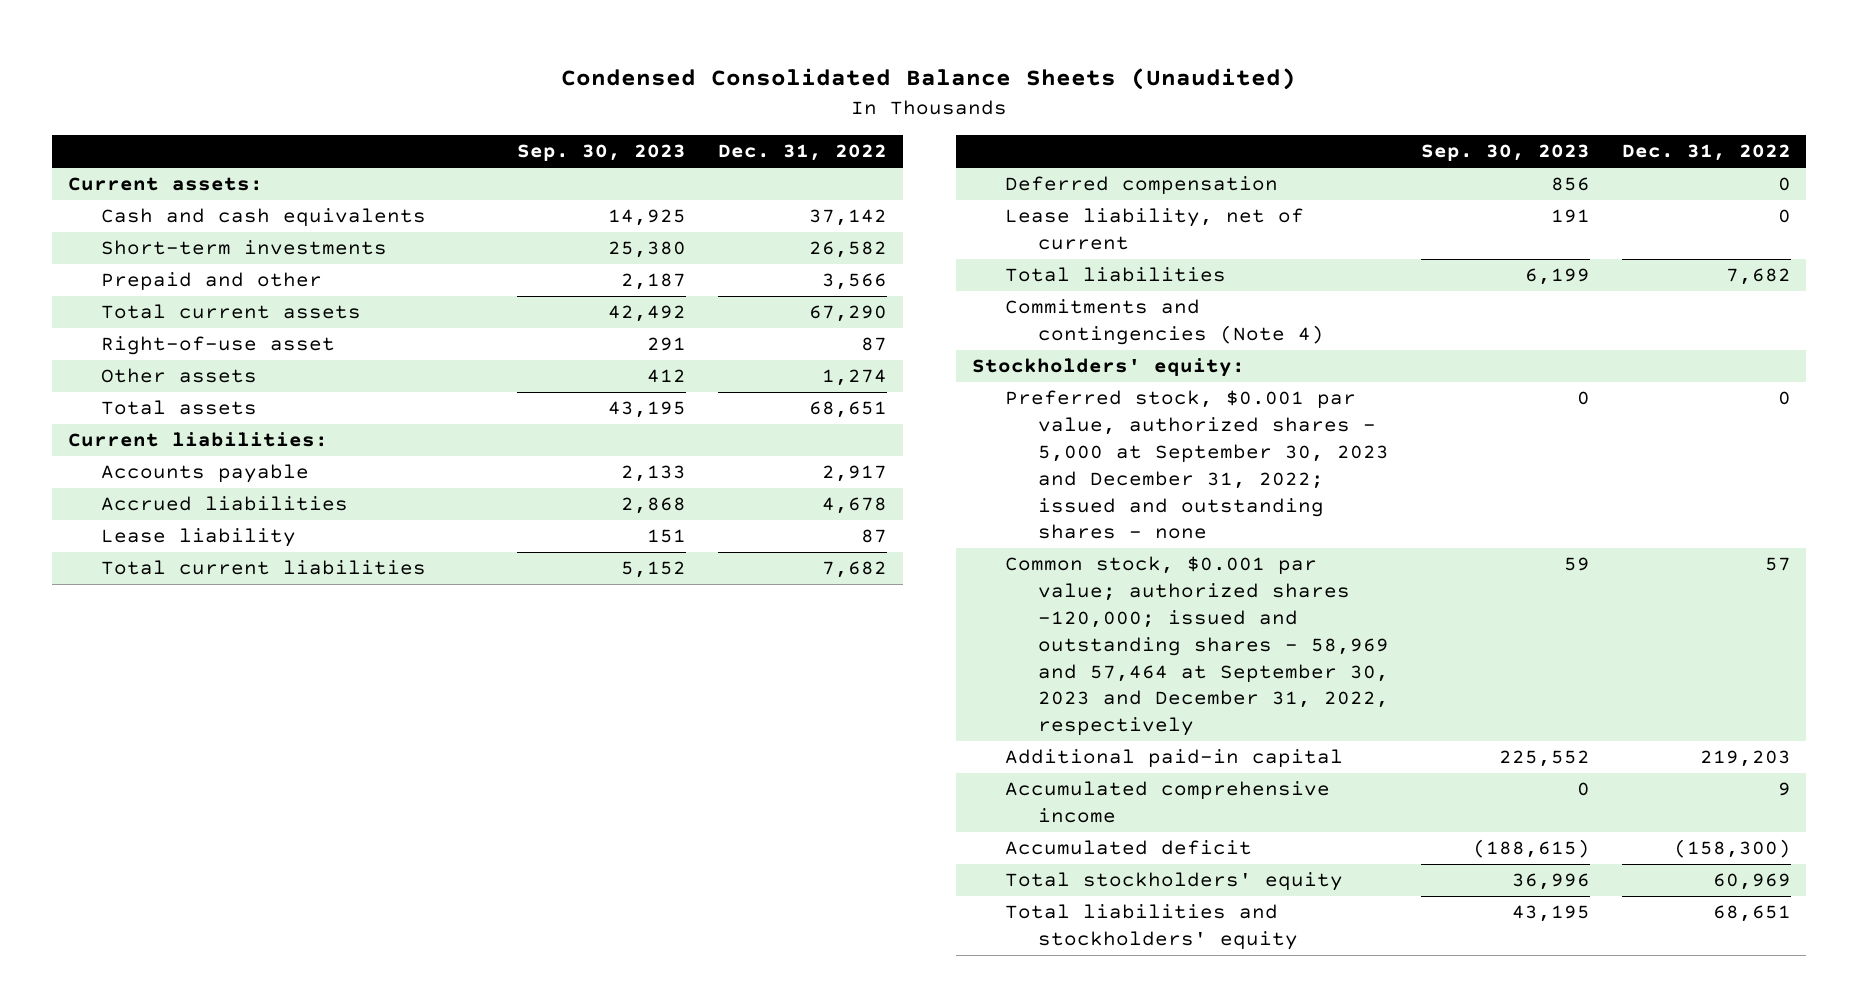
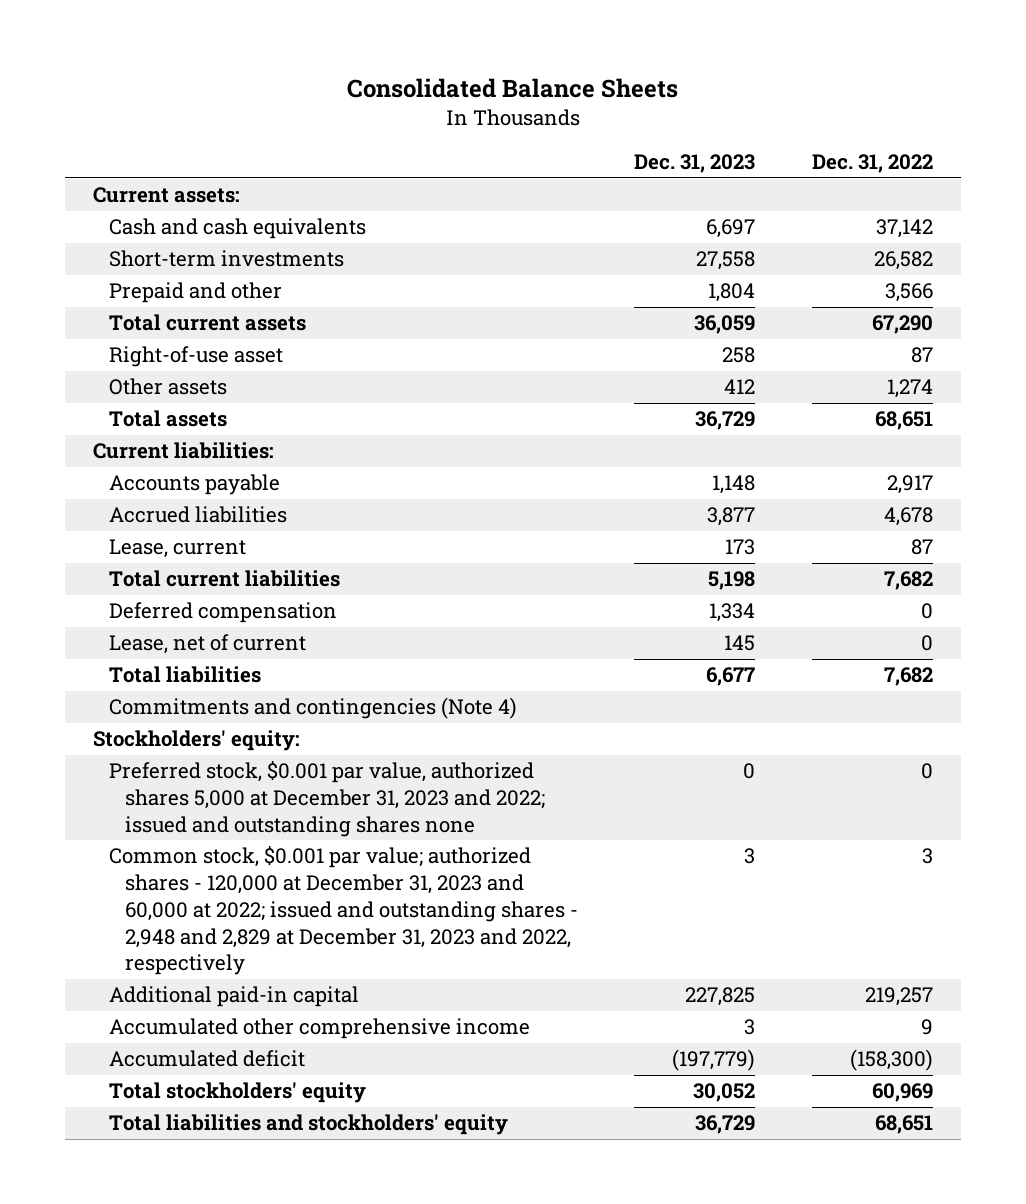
[561,68,1297,91] Condensed Consolidated Balance Sheets (Unaudited) -> [347,78,679,99] Consolidated Balance Sheets
[516,144,686,162] Sep. 30, 2023 -> none
none -> [634,154,756,174] Dec. 31, 2023
[101,528,297,548] Lease liability -> [109,539,247,559] Lease, current
[1004,208,1304,251] Lease liability, net of current -> [109,634,307,655] Lease, net of current
[1004,390,1389,540] Preferred stock, $0.001 par value, authorized shares - 5,000 at September 30, 2023 and December 31, 2022; issued and outstanding shares - none -> [109,761,545,837] Preferred stock, $0.001 par value, authorized shares 5,000 at December 31, 2023 and 2022; issued and outstanding shares none
[1004,556,1389,737] Common stock, $0.001 par value; authorized shares -120,000; issued and outstanding shares - 58,969 and 57,464 at September 30, 2023 and December 31, 2022, respectively -> [109,846,578,976] Common stock, $0.001 par value; authorized shares - 120,000 at December 31, 2023 and 60,000 at 2022; issued and outstanding shares - 2,948 and 2,829 at December 31, 2023 and 2022, respectively
[1764,557,1791,572] 57 -> [921,848,933,865] 3
[1699,750,1791,768] 219,203 -> [864,987,933,1007] 219,257
[1004,781,1330,824] Accumulated comprehensive income -> [109,1018,531,1040] Accumulated other comprehensive income

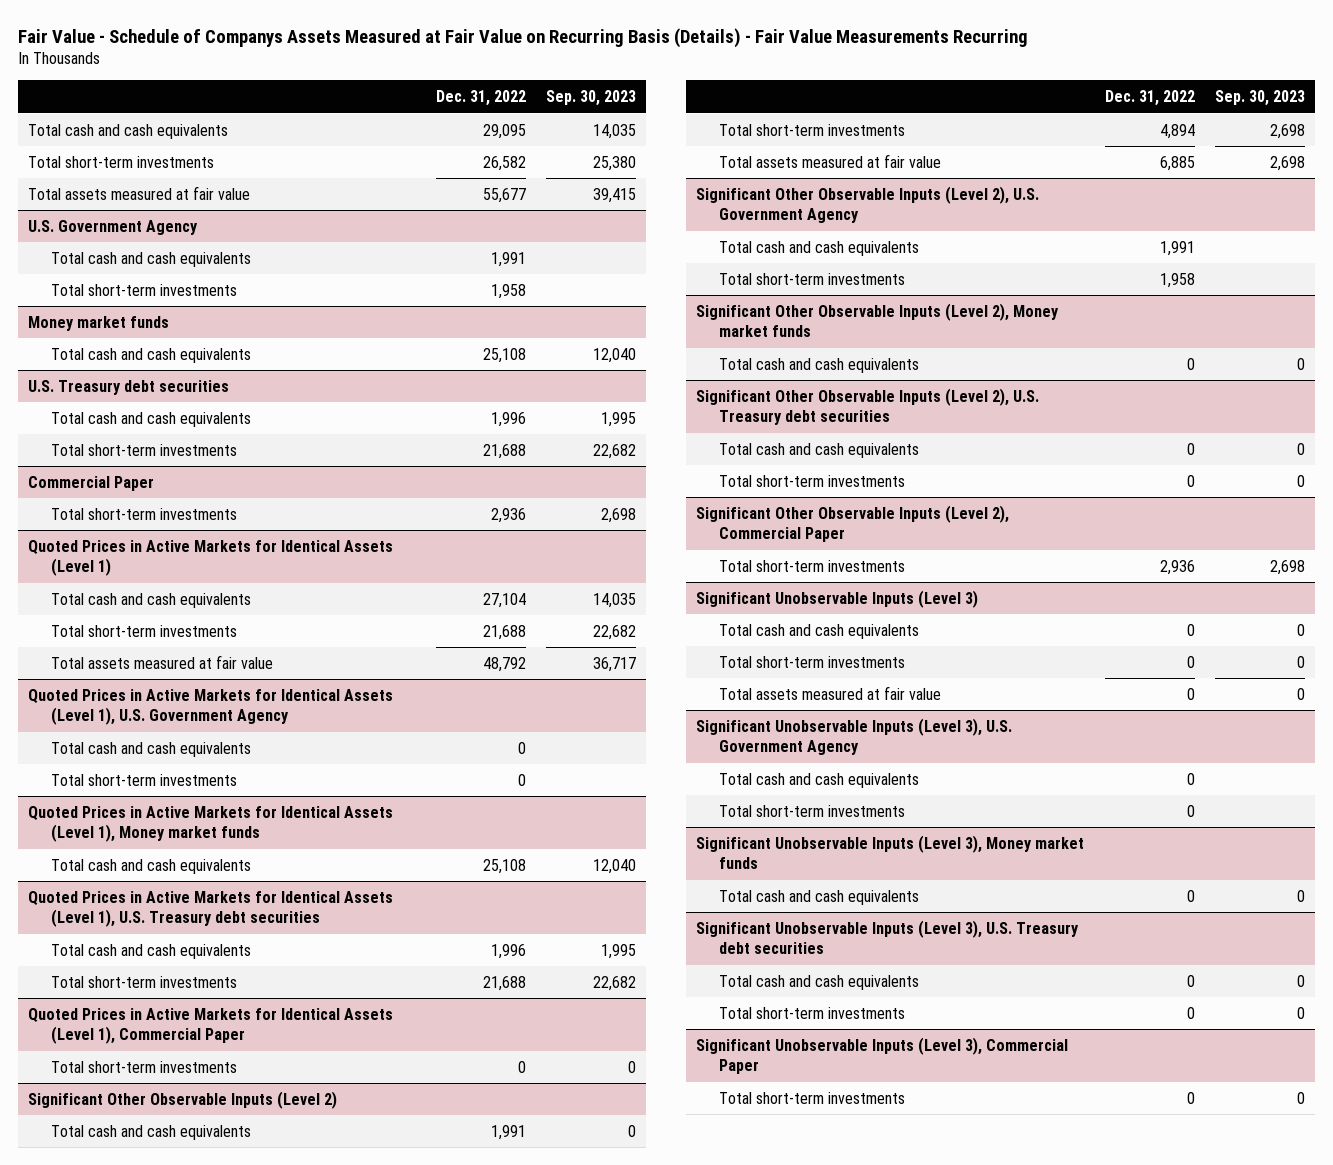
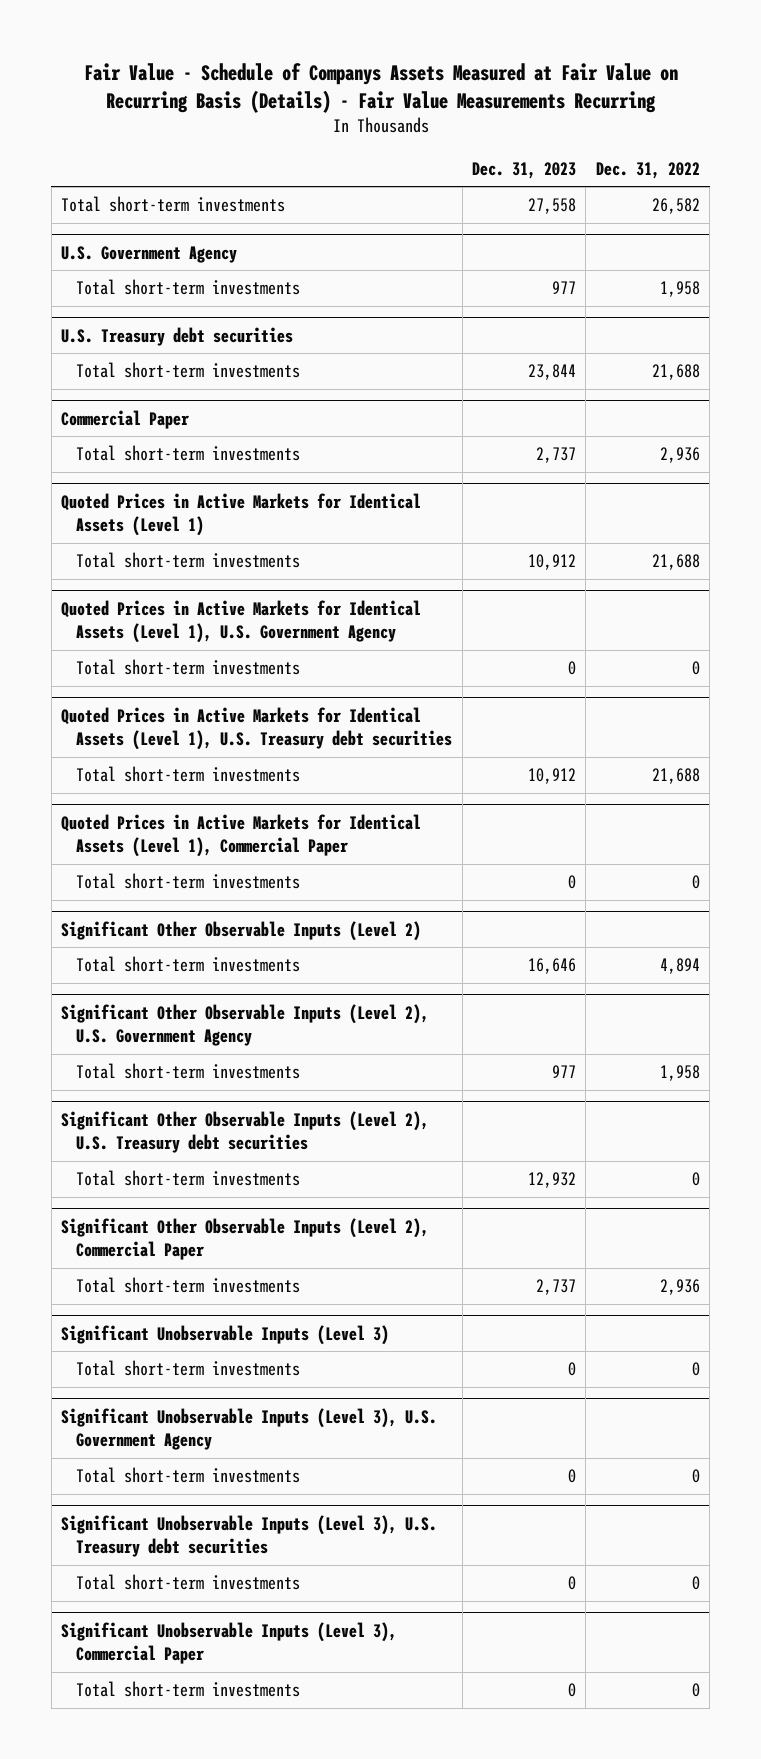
[546,90,637,107] Sep. 30, 2023 -> none
none -> [472,161,577,179] Dec. 31, 2023
[28,123,229,139] Total cash and cash equivalents -> none
[28,185,251,200] Total assets measured at fair value -> none
[50,251,251,267] Total cash and cash equivalents -> none
[28,315,170,331] Money market funds -> none
[50,347,251,363] Total cash and cash equivalents -> none
[50,411,251,427] Total cash and cash equivalents -> none
[50,592,251,608] Total cash and cash equivalents -> none
[50,654,273,669] Total assets measured at fair value -> none
[50,741,251,757] Total cash and cash equivalents -> none
[28,805,394,843] Quoted Prices in Active Markets for Identical Assets (Level 1), Money market funds -> none
[50,858,251,874] Total cash and cash equivalents -> none
[50,943,251,959] Total cash and cash equivalents -> none
[50,1124,251,1140] Total cash and cash equivalents -> none
[719,153,942,168] Total assets measured at fair value -> none
[719,240,920,256] Total cash and cash equivalents -> none
[696,302,1060,338] Significant Other Observable Inputs (Level 2), Money market funds -> none
[719,357,920,373] Total cash and cash equivalents -> none
[719,442,920,458] Total cash and cash equivalents -> none
[719,623,920,639] Total cash and cash equivalents -> none
[719,685,942,700] Total assets measured at fair value -> none
[719,772,920,788] Total cash and cash equivalents -> none
[696,834,1085,870] Significant Unobservable Inputs (Level 3), Money market funds -> none
[719,889,920,905] Total cash and cash equivalents -> none
[719,974,920,990] Total cash and cash equivalents -> none

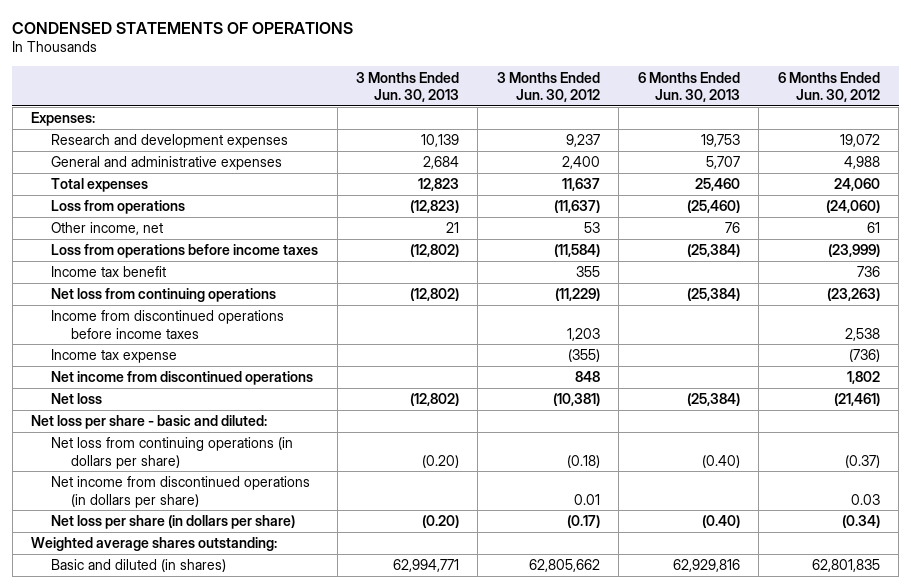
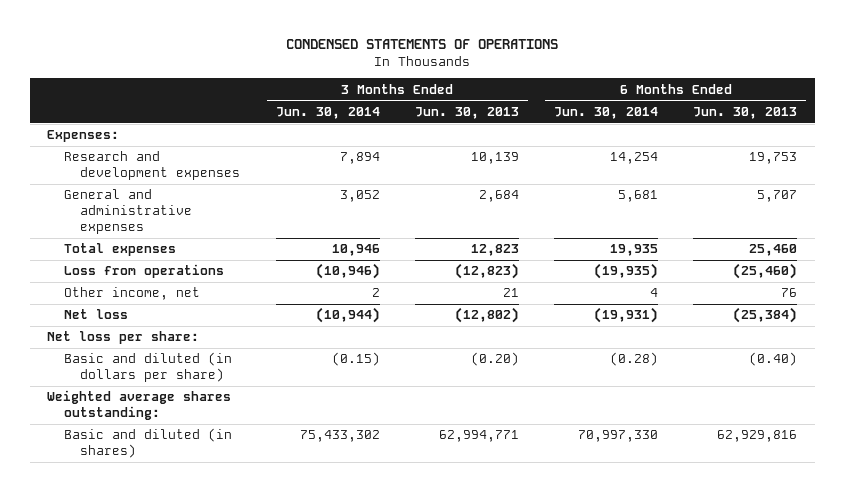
[496,71,600,102] 3 Months Ended Jun. 30, 2012 -> none
[777,71,880,102] 6 Months Ended Jun. 30, 2012 -> none
none -> [275,106,380,119] Jun. 30, 2014
none -> [553,106,658,119] Jun. 30, 2014
[51,244,319,259] Loss from operations before income taxes -> none
[51,266,167,278] Income tax benefit -> none
[51,288,277,303] Net loss from continuing operations -> none
[51,310,285,339] Income from discontinued operations before income taxes -> none
[51,349,178,364] Income tax expense -> none
[51,371,314,386] Net income from discontinued operations -> none
[51,437,294,469] Net loss from continuing operations (in dollars per share) -> none
[51,476,311,508] Net income from discontinued operations (in dollars per share) -> none
[31,415,268,430] Net loss per share - basic and diluted: -> [47,331,200,345] Net loss per share:
[51,515,296,530] Net loss per share (in dollars per share) -> [63,352,232,383] Basic and diluted (in dollars per share)

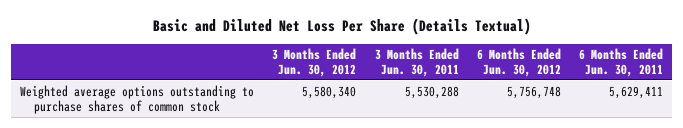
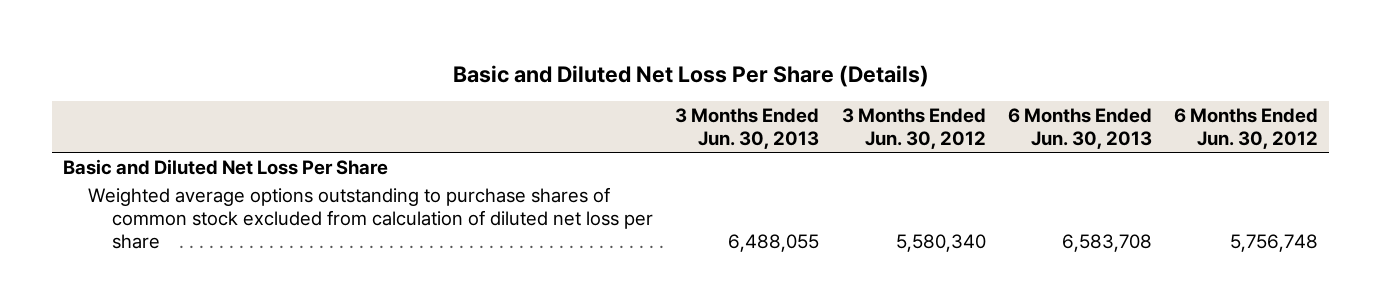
[152,17,531,35] Basic and Diluted Net Loss Per Share (Details Textual) -> [452,64,929,87] Basic and Diluted Net Loss Per Share (Details)
[374,47,459,78] 3 Months Ended Jun. 30, 2011 -> none
[579,47,664,78] 6 Months Ended Jun. 30, 2011 -> none
none -> [675,107,820,149] 3 Months Ended Jun. 30, 2013
none -> [1007,107,1152,149] 6 Months Ended Jun. 30, 2013
none -> [63,158,389,175] Basic and Diluted Net Loss Per Share
[19,84,254,115] Weighted average options outstanding to purchase shares of common stock -> [87,186,654,250] Weighted average options outstanding to purchase shares of common stock excluded from calculation of diluted net loss per share

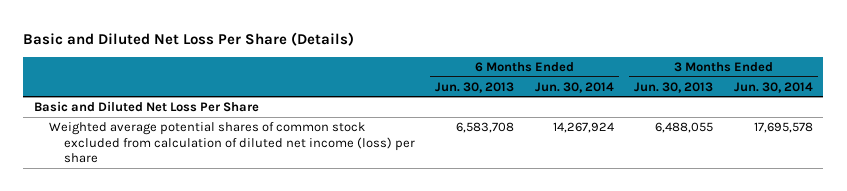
[841,107,986,149] 3 Months Ended Jun. 30, 2012 -> none
[1174,107,1319,149] 6 Months Ended Jun. 30, 2012 -> none
none -> [534,81,614,93] Jun. 30, 2014
none -> [733,81,813,93] Jun. 30, 2014
[87,186,654,250] Weighted average options outstanding to purchase shares of common stock excluded from calculation of diluted net loss per share -> [48,121,415,164] Weighted average potential shares of common stock excluded from calculation of diluted net income (loss) per share

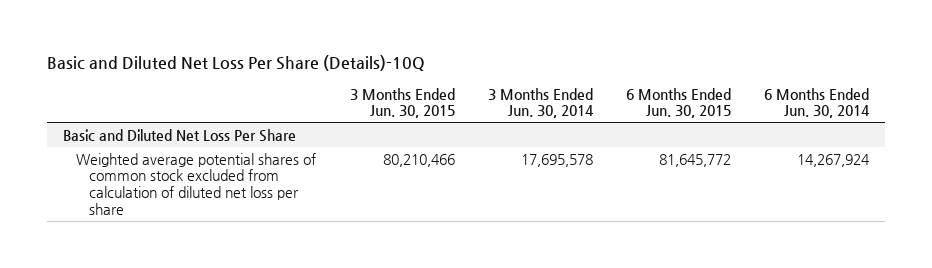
[23,31,355,46] Basic and Diluted Net Loss Per Share (Details) -> [46,55,425,72] Basic and Diluted Net Loss Per Share (Details)-10Q
[435,81,515,93] Jun. 30, 2013 -> none
[634,81,714,93] Jun. 30, 2013 -> none
none -> [349,87,455,119] 3 Months Ended Jun. 30, 2015
none -> [625,87,731,119] 6 Months Ended Jun. 30, 2015
[48,121,415,164] Weighted average potential shares of common stock excluded from calculation of diluted net income (loss) per share -> [76,152,317,215] Weighted average potential shares of common stock excluded from calculation of diluted net loss per share

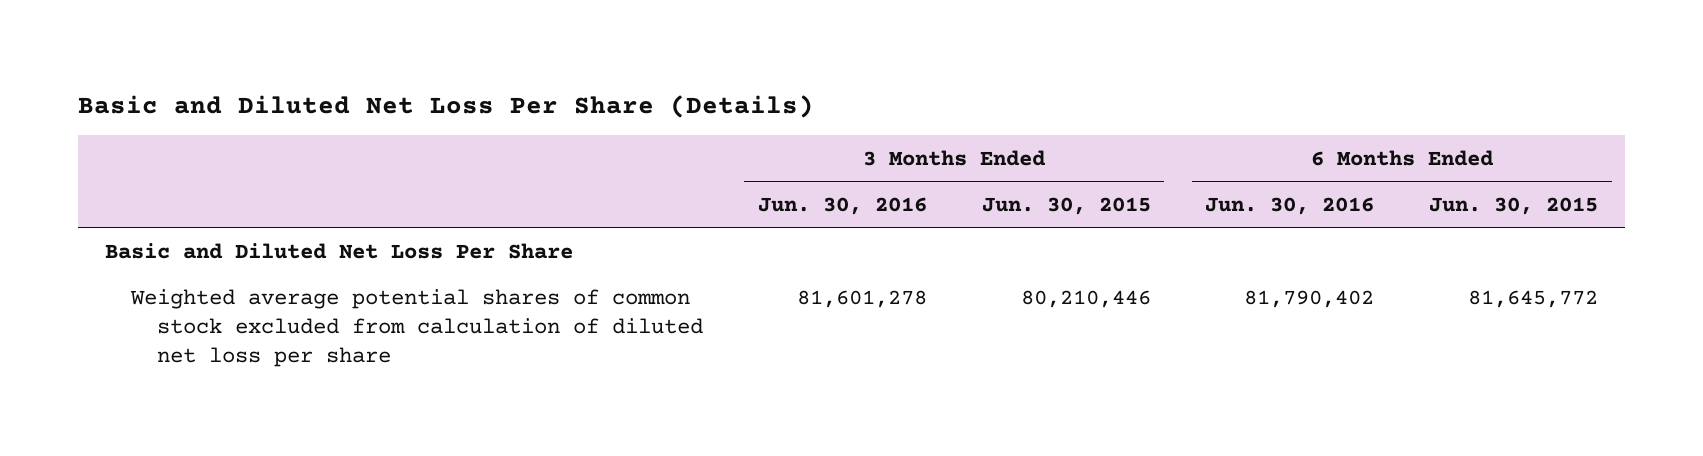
[46,55,425,72] Basic and Diluted Net Loss Per Share (Details)-10Q -> [77,94,814,118] Basic and Diluted Net Loss Per Share (Details)
[487,87,594,119] 3 Months Ended Jun. 30, 2014 -> none
[763,87,870,119] 6 Months Ended Jun. 30, 2014 -> none
none -> [758,196,928,215] Jun. 30, 2016
none -> [1205,196,1375,215] Jun. 30, 2016
[382,153,455,167] 80,210,466 -> [1020,289,1151,308] 80,210,446

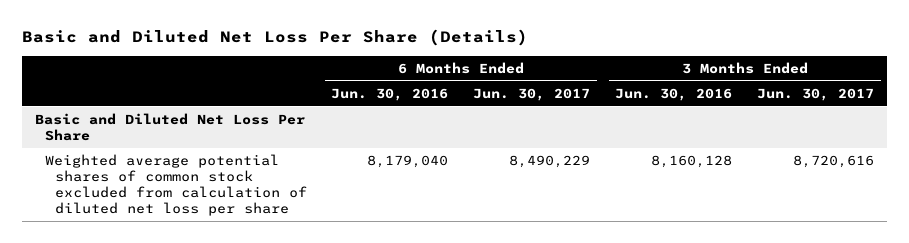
[981,196,1151,215] Jun. 30, 2015 -> none
[1429,196,1599,215] Jun. 30, 2015 -> none
none -> [473,87,591,101] Jun. 30, 2017
none -> [757,87,875,101] Jun. 30, 2017
[797,289,928,308] 81,601,278 -> [651,155,733,169] 8,160,128
[1244,289,1375,308] 81,790,402 -> [367,155,449,169] 8,179,040

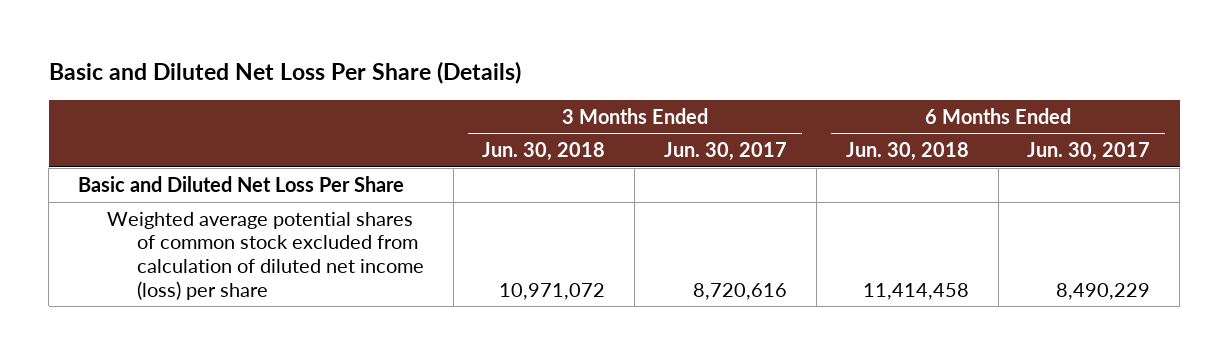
[331,87,449,101] Jun. 30, 2016 -> none
[615,87,733,101] Jun. 30, 2016 -> none
none -> [482,142,606,162] Jun. 30, 2018
none -> [845,142,969,162] Jun. 30, 2018
[44,154,307,217] Weighted average potential shares of common stock excluded from calculation of diluted net loss per share -> [107,211,424,300] Weighted average potential shares of common stock excluded from calculation of diluted net income (loss) per share

